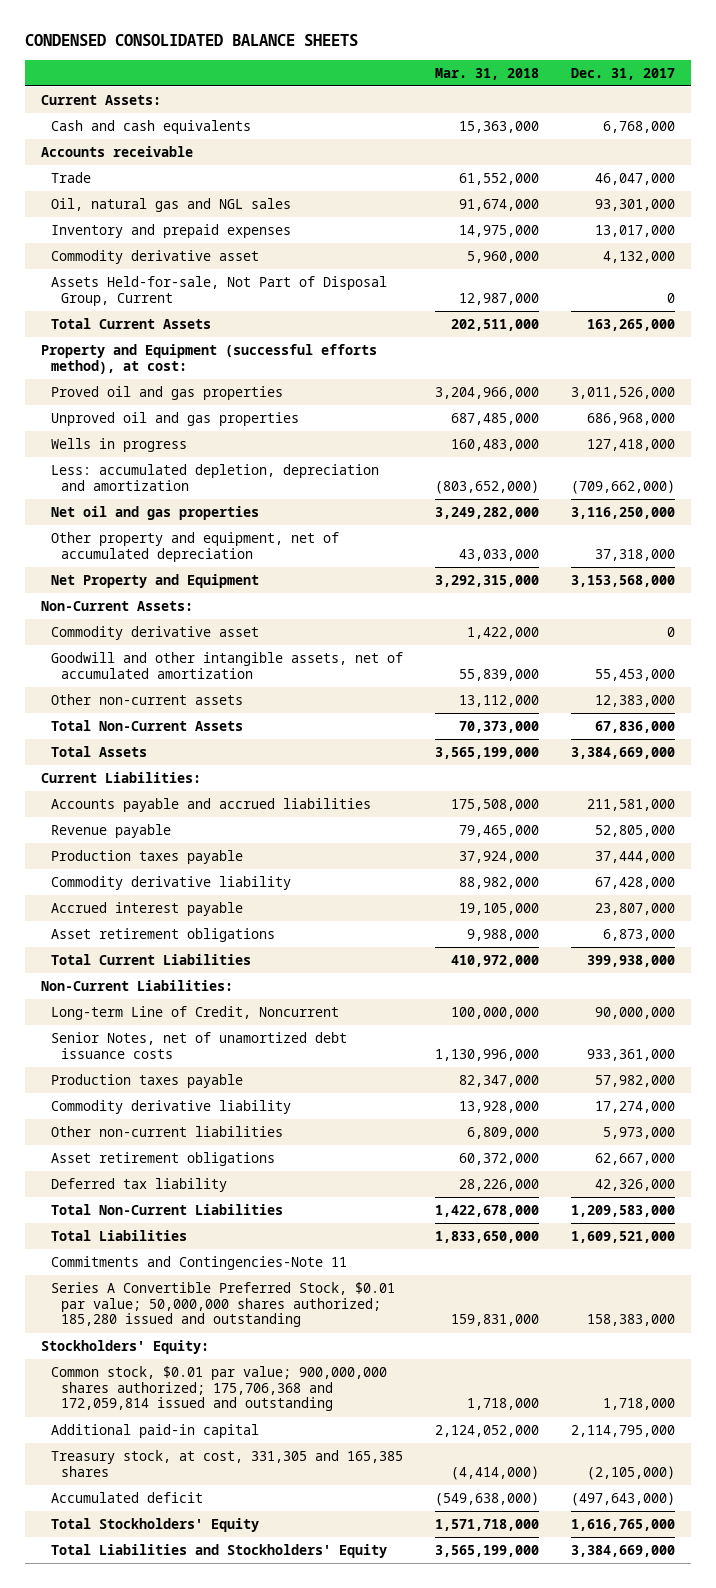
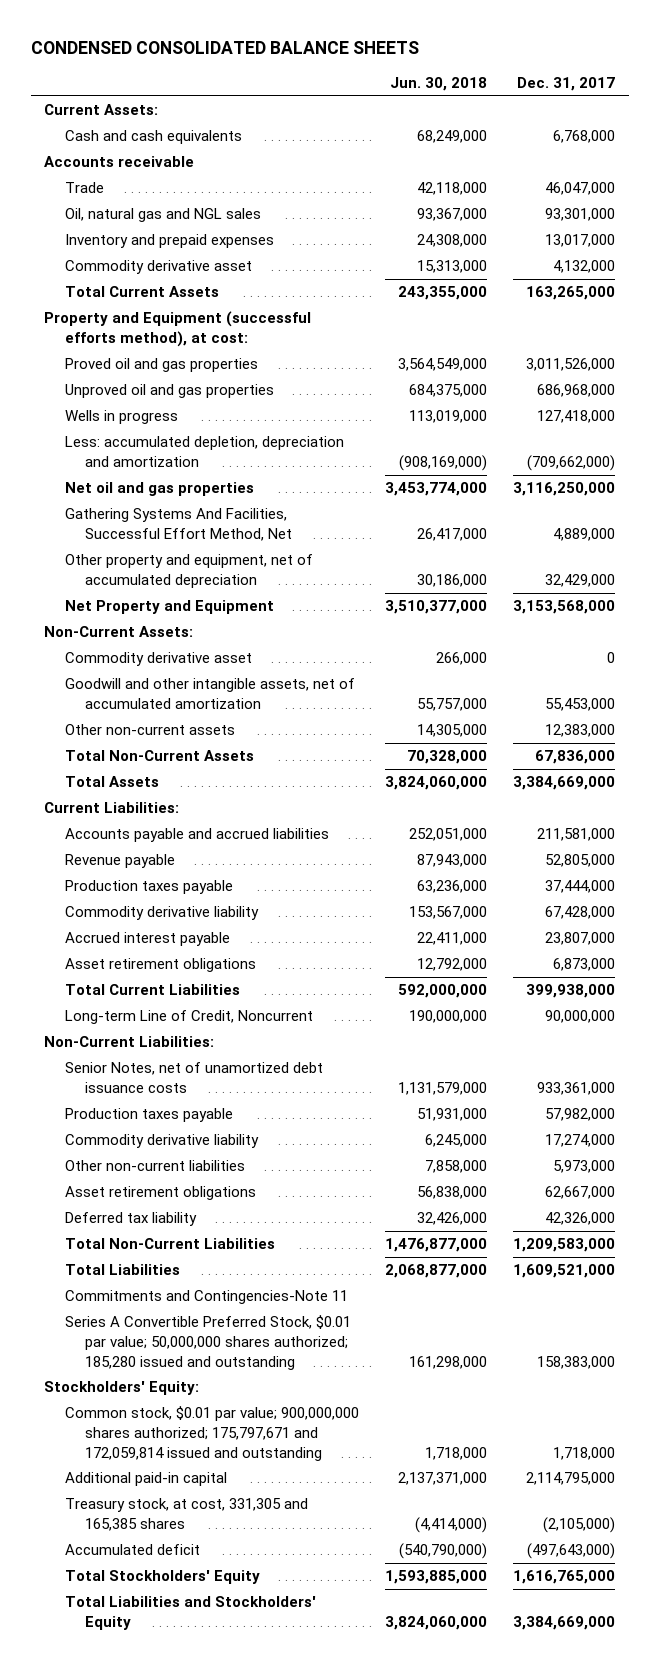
[434,67,539,80] Mar. 31, 2018 -> none
none -> [390,76,488,91] Jun. 30, 2018
[51,275,388,306] Assets Held-for-sale, Not Part of Disposal Group, Current -> none
none -> [64,508,293,541] Gathering Systems And Facilities, Successful Effort Method, Net
[594,548,675,561] 37,318,000 -> [545,573,616,587] 32,429,000
[41,979,234,991] Non-Current Liabilities: -> [44,1036,215,1048] Non-Current Liabilities:
[51,1365,388,1412] Common stock, $0.01 par value; 900,000,000 shares authorized; 175,706,368 and 172,059,814 issued and outstanding -> [64,1406,359,1461] Common stock, $0.01 par value; 900,000,000 shares authorized; 175,797,671 and 172,059,814 issued and outstanding

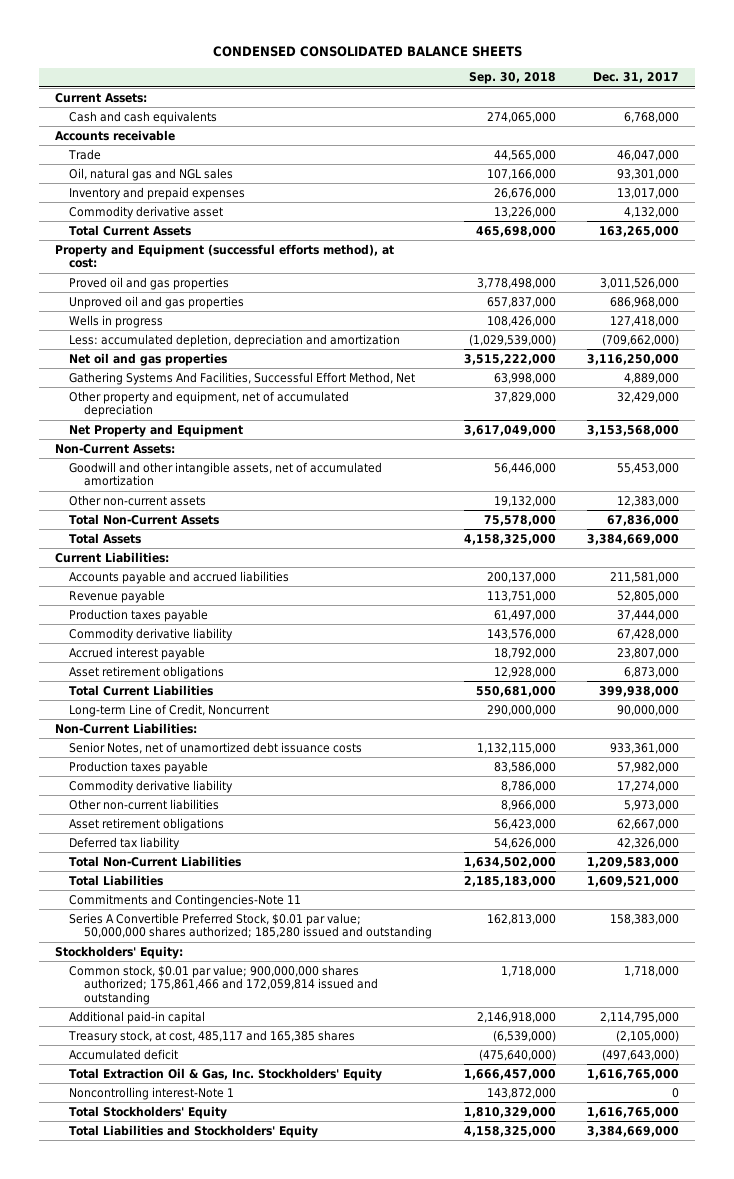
[390,76,488,91] Jun. 30, 2018 -> none
none -> [468,72,556,85] Sep. 30, 2018
[64,652,252,667] Commodity derivative asset -> none
[64,1406,359,1461] Common stock, $0.01 par value; 900,000,000 shares authorized; 175,797,671 and 172,059,814 issued and outstanding -> [69,964,378,1005] Common stock, $0.01 par value; 900,000,000 shares authorized; 175,861,466 and 172,059,814 issued and outstanding
[64,1498,308,1531] Treasury stock, at cost, 331,305 and 165,385 shares -> [68,1029,356,1043] Treasury stock, at cost, 485,117 and 165,385 shares
none -> [69,1067,383,1081] Total Extraction Oil & Gas, Inc. Stockholders' Equity
none -> [69,1086,235,1100] Noncontrolling interest-Note 1

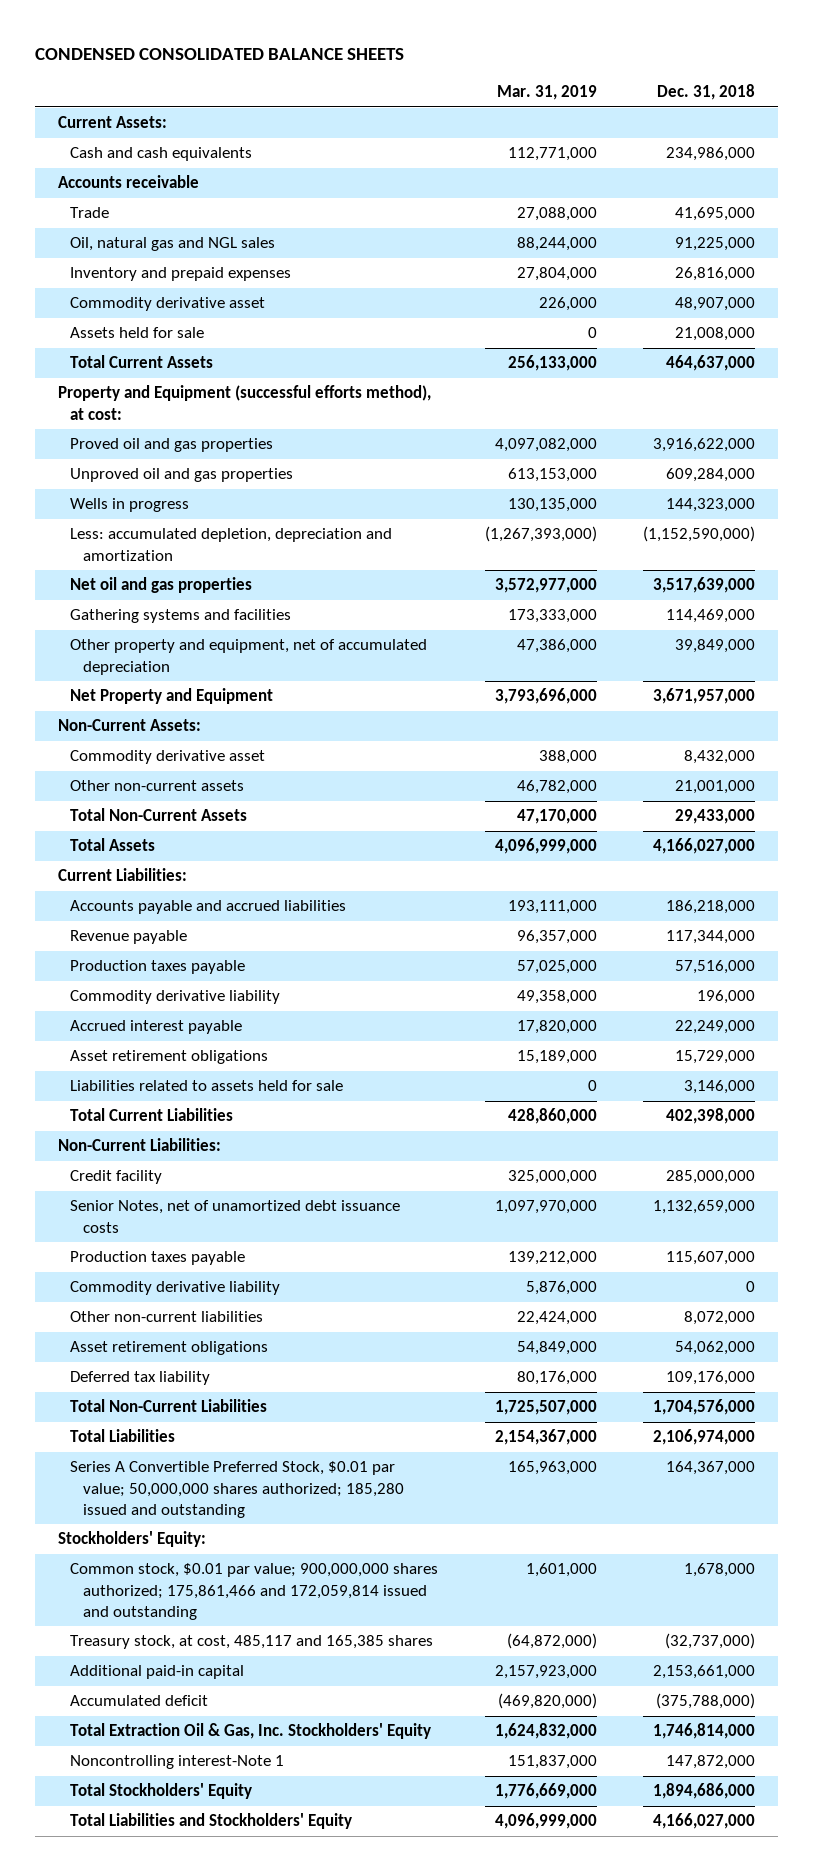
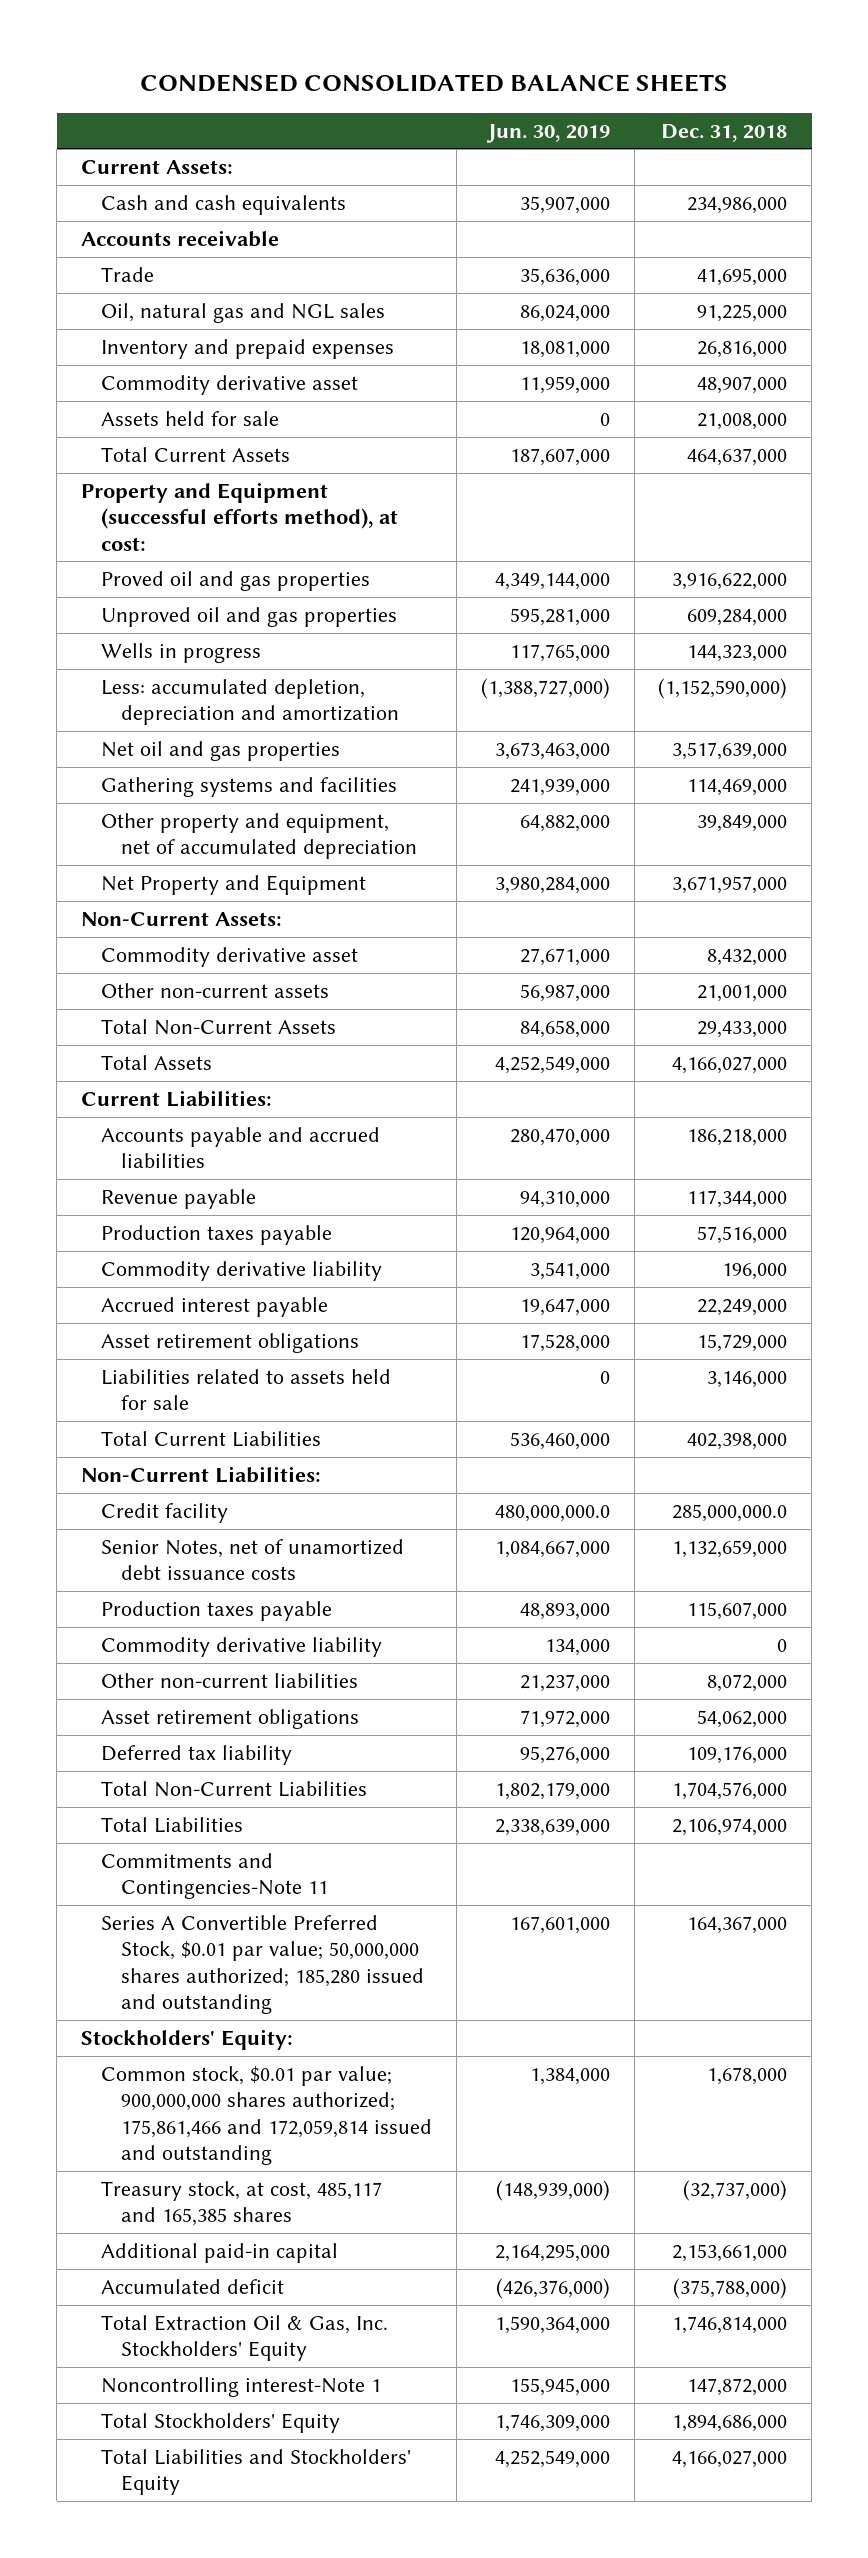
[496,84,597,100] Mar. 31, 2019 -> none
none -> [485,123,610,143] Jun. 30, 2019
[665,1170,755,1185] 285,000,000 -> [672,1504,788,1523] 285,000,000.0
none -> [101,1853,329,1900] Commitments and Contingencies-Note 11

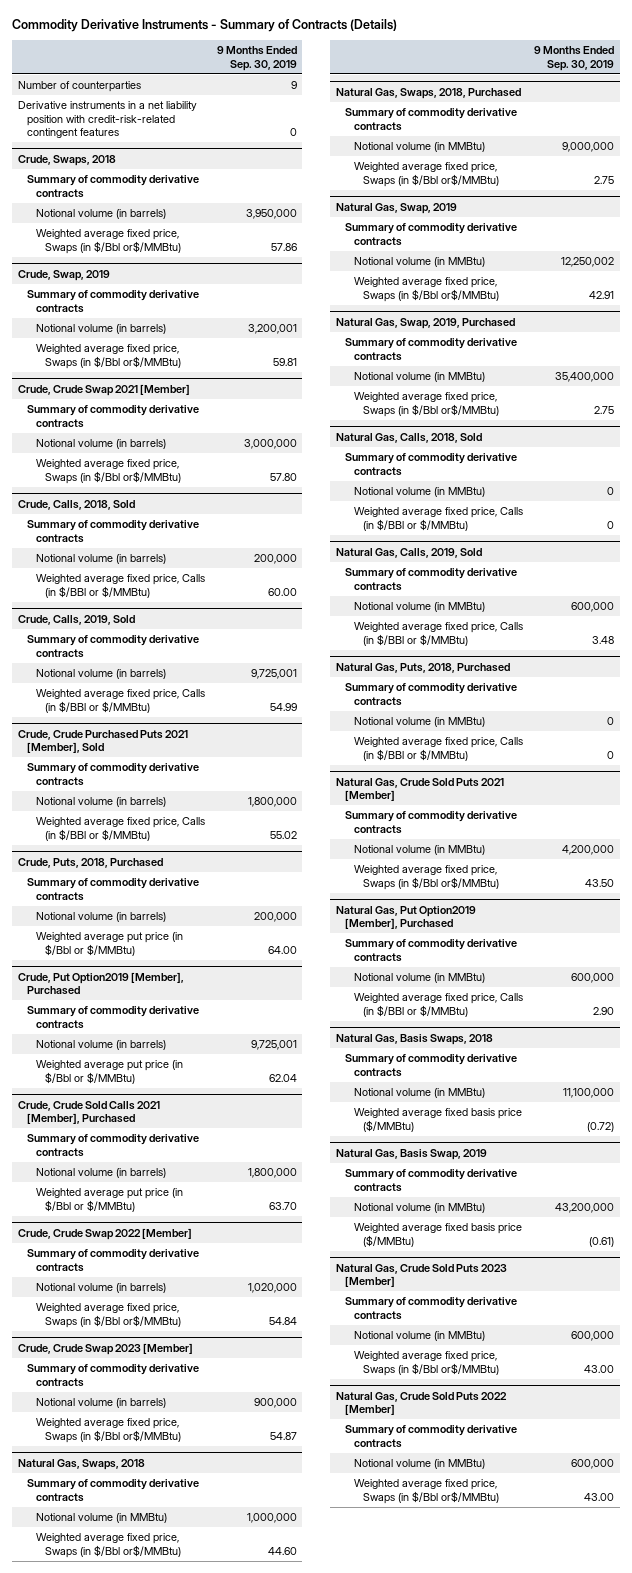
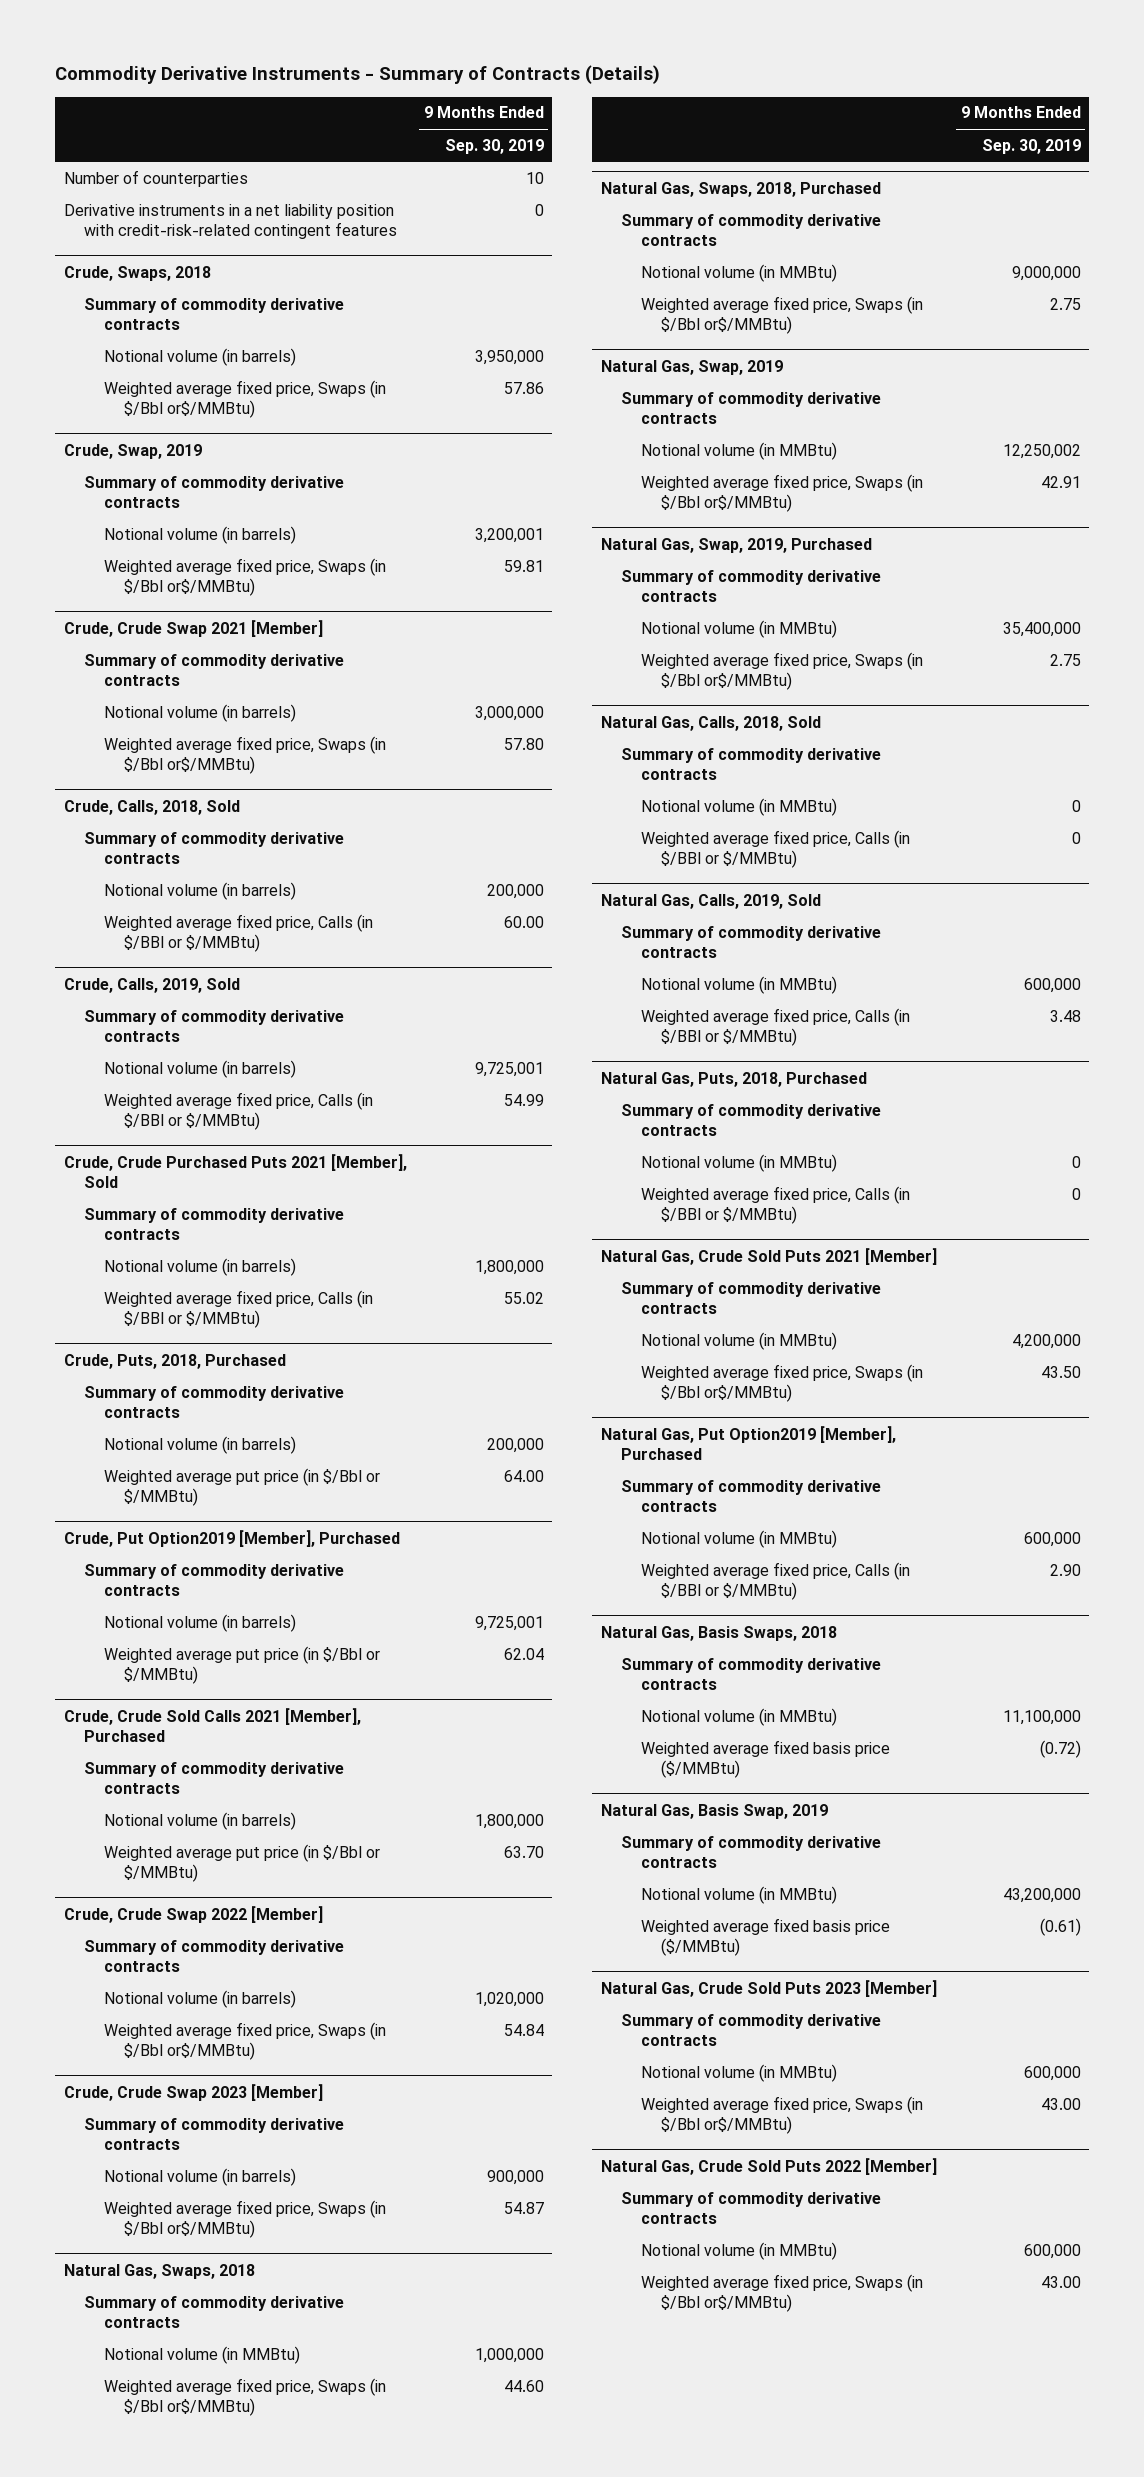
[290,81,297,90] 9 -> [525,171,544,184] 10

